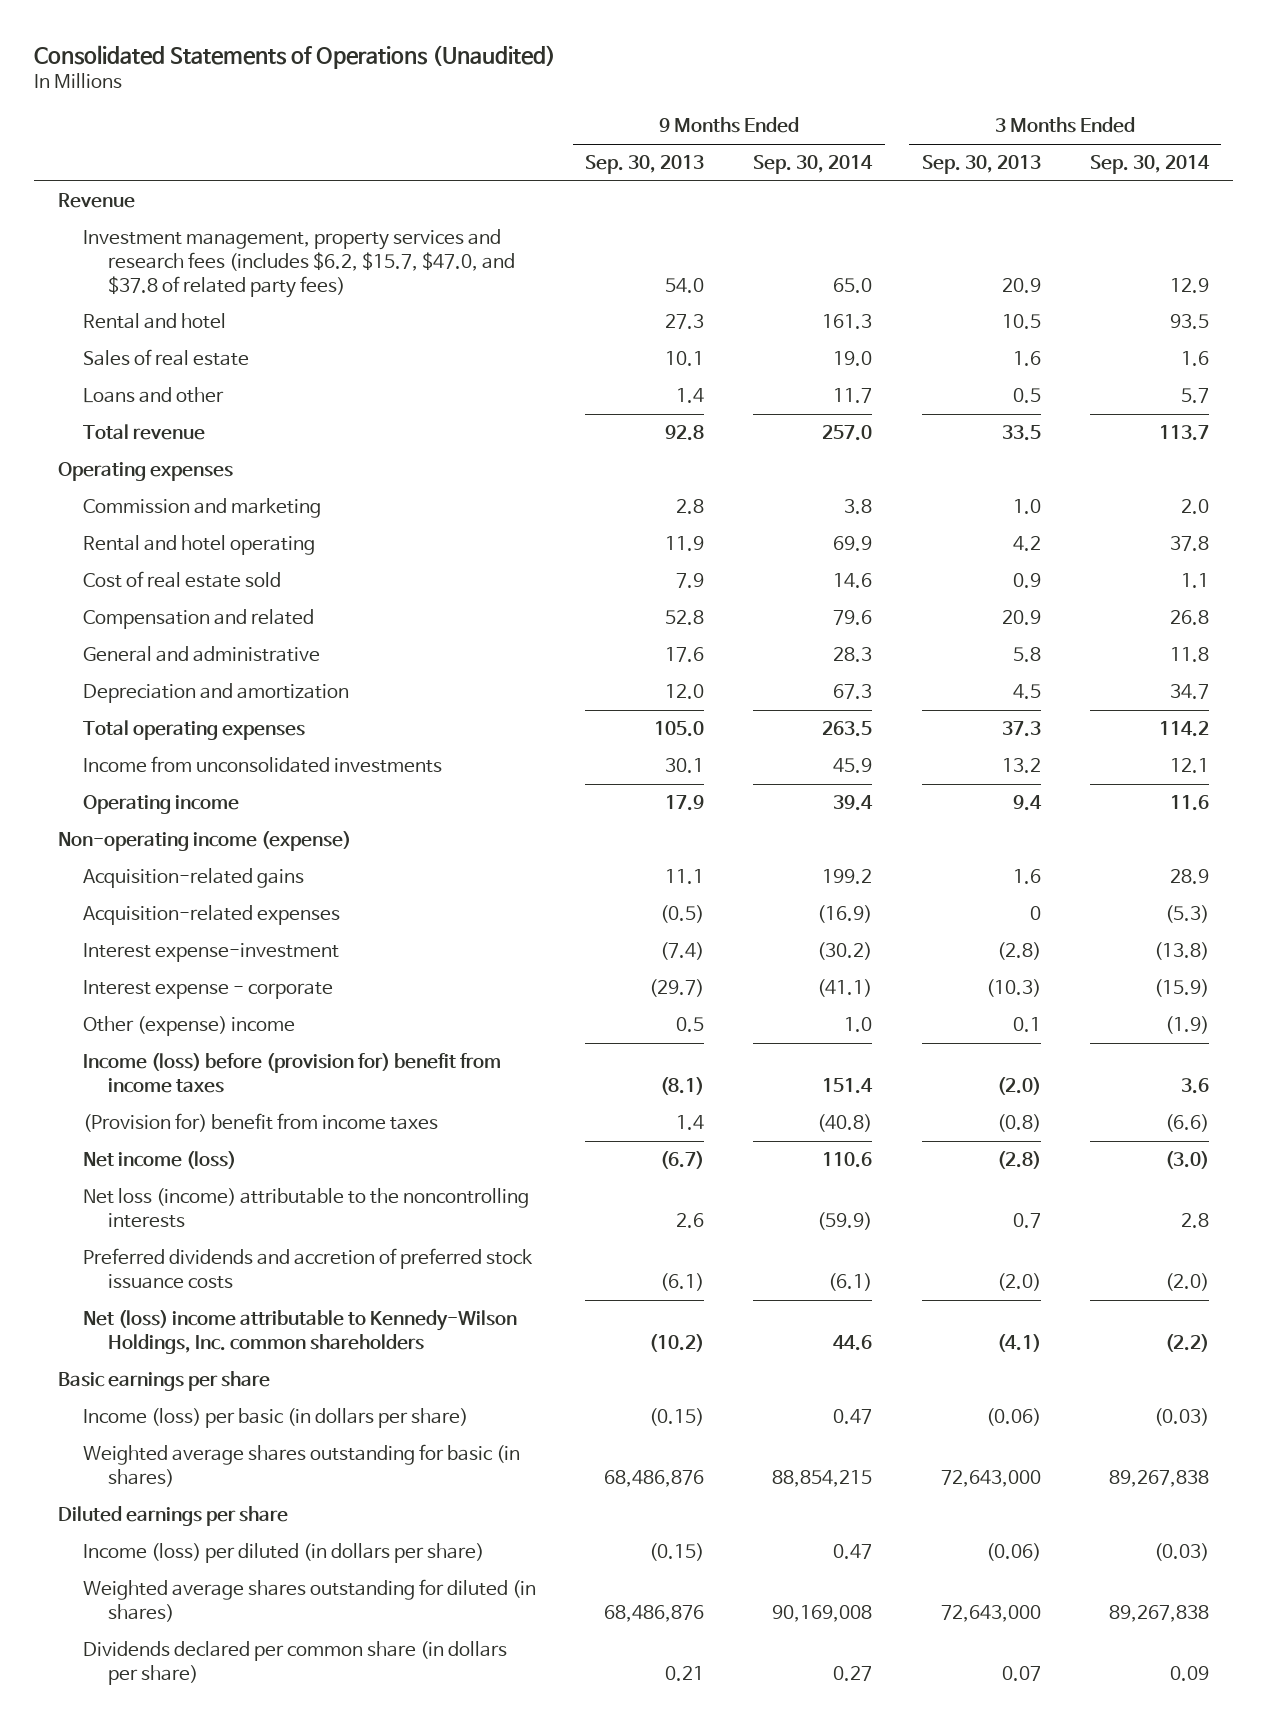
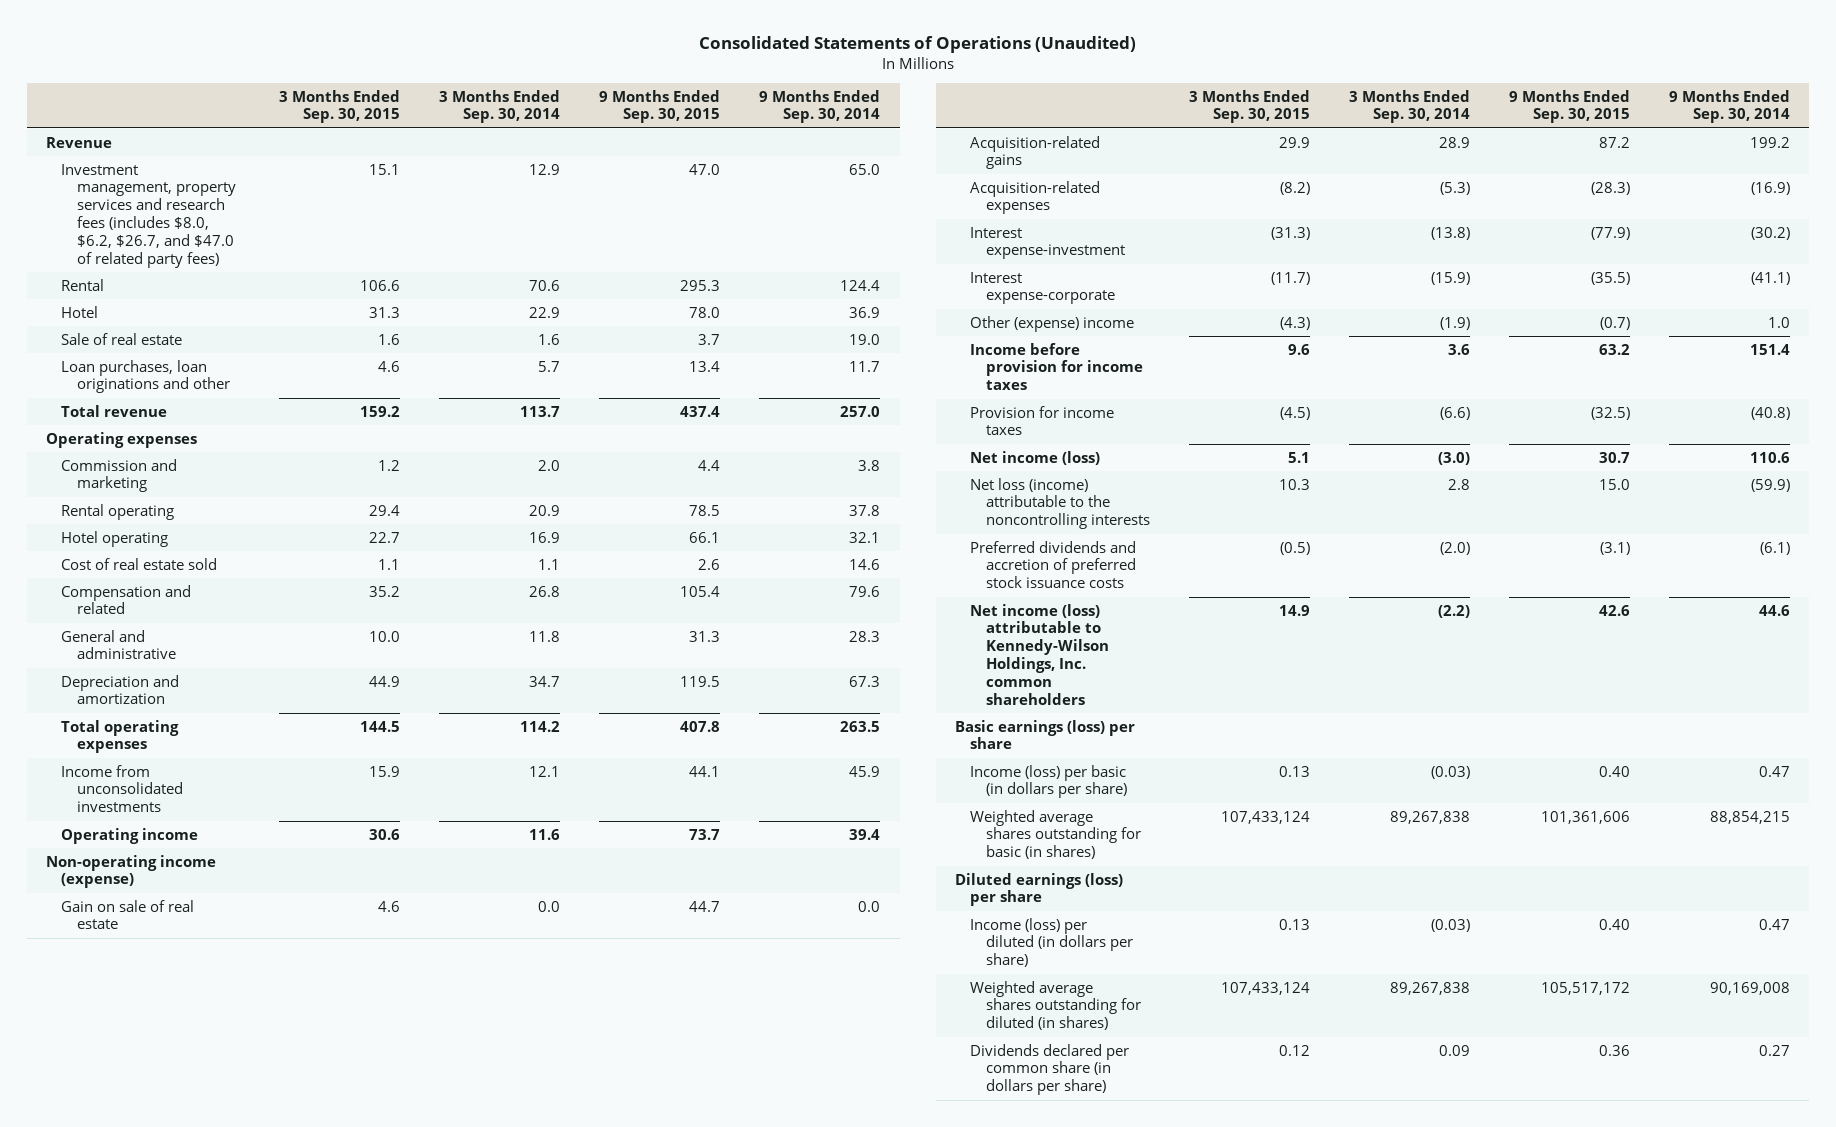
[585,155,705,175] Sep. 30, 2013 -> none
[921,155,1041,175] Sep. 30, 2013 -> none
none -> [279,89,401,124] 3 Months Ended Sep. 30, 2015
none -> [599,89,721,124] 9 Months Ended Sep. 30, 2015
[83,313,227,330] Rental and hotel -> none
[83,229,515,298] Investment management, property services and research fees (includes $6.2, $15.7, $47.0, and $37.8 of related party fees) -> [61,163,236,268] Investment management, property services and research fees (includes $8.0, $6.2, $26.7, and $47.0 of related party fees)
none -> [61,278,105,291] Rental
none -> [61,305,99,318] Hotel
[83,349,250,367] Sales of real estate -> [61,332,183,345] Sale of real estate
[83,387,225,404] Loans and other -> [61,359,230,394] Loan purchases, loan originations and other
[83,535,316,556] Rental and hotel operating -> [61,503,175,520] Rental operating
[833,536,873,552] 69.9 -> [849,504,881,516] 37.8
[1169,536,1209,552] 37.8 -> [529,504,561,516] 20.9
none -> [61,530,169,547] Hotel operating
none -> [61,899,195,930] Gain on sale of real estate
[83,980,334,1000] Interest expense - corporate -> [970,271,1115,305] Interest expense-corporate
[83,1053,502,1093] Income (loss) before (provision for) benefit from income taxes -> [970,342,1143,391] Income before provision for income taxes
[83,1113,439,1133] (Provision for) benefit from income taxes -> [970,405,1115,436] Provision for income taxes
[83,1310,518,1354] Net (loss) income attributable to Kennedy-Wilson Holdings, Inc. common shareholders -> [970,603,1109,705] Net income (loss) attributable to Kennedy-Wilson Holdings, Inc. common shareholders
[58,1371,271,1392] Basic earnings per share -> [955,719,1136,750] Basic earnings (loss) per share
[58,1506,289,1527] Diluted earnings per share -> [955,872,1124,907] Diluted earnings (loss) per share

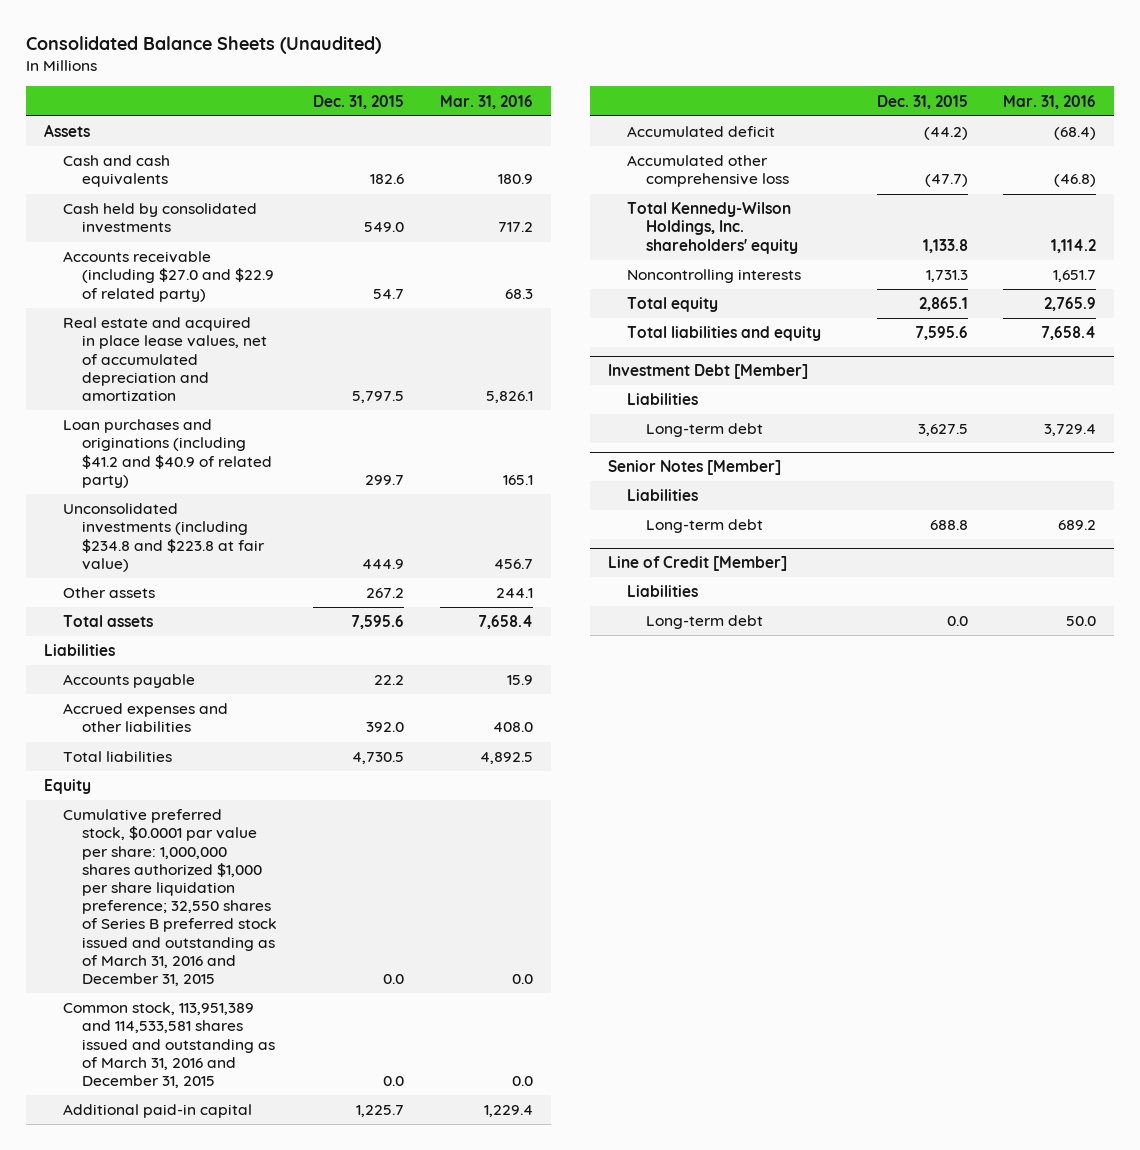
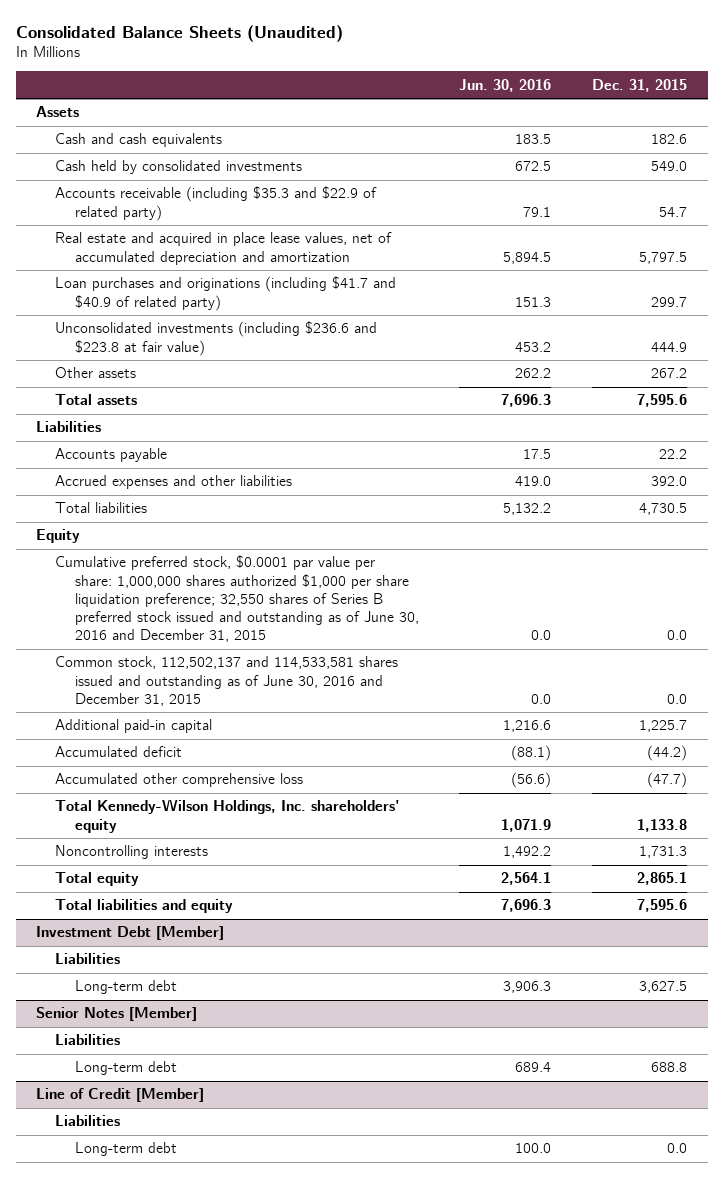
[439,94,533,109] Mar. 31, 2016 -> none
none -> [459,78,552,92] Jun. 30, 2016
[62,251,274,302] Accounts receivable (including $27.0 and $22.9 of related party) -> [55,186,378,221] Accounts receivable (including $35.3 and $22.9 of related party)
[62,419,272,488] Loan purchases and originations (including $41.2 and $40.9 of related party) -> [55,276,397,311] Loan purchases and originations (including $41.7 and $40.9 of related party)
[62,503,265,572] Unconsolidated investments (including $234.8 and $223.8 at fair value) -> [55,321,378,356] Unconsolidated investments (including $236.6 and $223.8 at fair value)
[62,809,277,986] Cumulative preferred stock, $0.0001 par value per share: 1,000,000 shares authorized $1,000 per share liquidation preference; 32,550 shares of Series B preferred stock issued and outstanding as of March 31, 2016 and December 31, 2015 -> [55,555,419,643] Cumulative preferred stock, $0.0001 par value per share: 1,000,000 shares authorized $1,000 per share liquidation preference; 32,550 shares of Series B preferred stock issued and outstanding as of June 30, 2016 and December 31, 2015
[62,1002,275,1088] Common stock, 113,951,389 and 114,533,581 shares issued and outstanding as of March 31, 2016 and December 31, 2015 -> [55,656,399,706] Common stock, 112,502,137 and 114,533,581 shares issued and outstanding as of June 30, 2016 and December 31, 2015

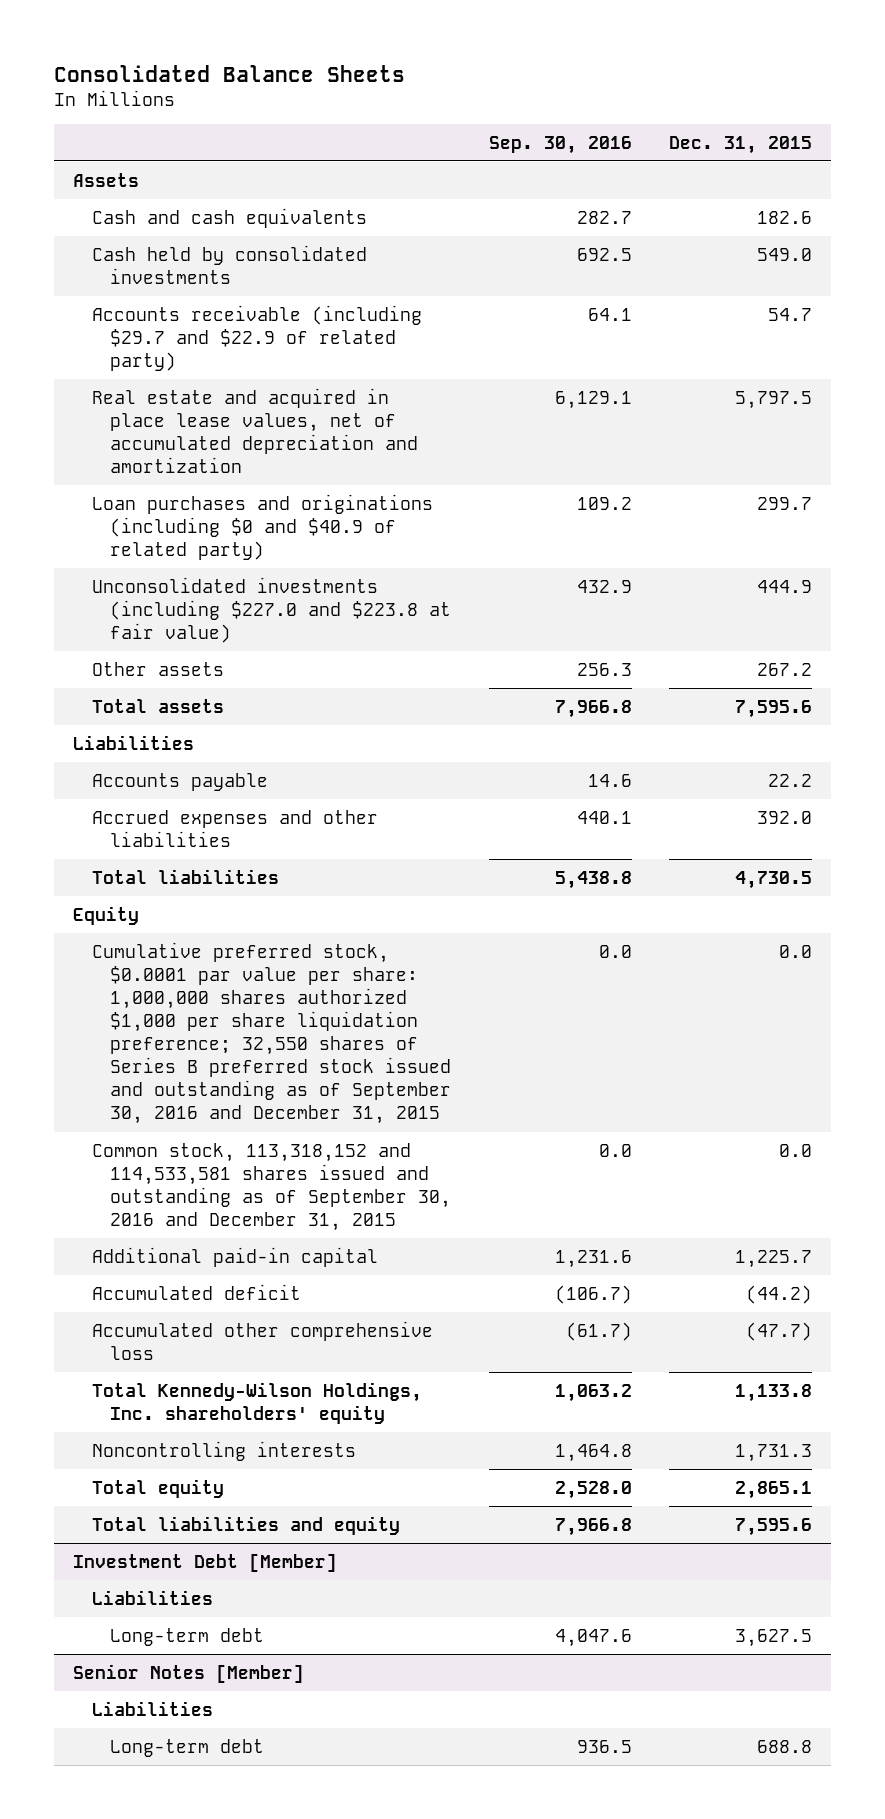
[15,24,343,42] Consolidated Balance Sheets (Unaudited) -> [54,64,406,82] Consolidated Balance Sheets
[459,78,552,92] Jun. 30, 2016 -> none
none -> [488,135,632,154] Sep. 30, 2016
[55,186,378,221] Accounts receivable (including $35.3 and $22.9 of related party) -> [91,304,422,371] Accounts receivable (including $29.7 and $22.9 of related party)
[55,276,397,311] Loan purchases and originations (including $41.7 and $40.9 of related party) -> [91,493,433,560] Loan purchases and originations (including $0 and $40.9 of related party)
[55,321,378,356] Unconsolidated investments (including $236.6 and $223.8 at fair value) -> [91,576,452,643] Unconsolidated investments (including $227.0 and $223.8 at fair value)
[55,555,419,643] Cumulative preferred stock, $0.0001 par value per share: 1,000,000 shares authorized $1,000 per share liquidation preference; 32,550 shares of Series B preferred stock issued and outstanding as of June 30, 2016 and December 31, 2015 -> [91,941,452,1125] Cumulative preferred stock, $0.0001 par value per share: 1,000,000 shares authorized $1,000 per share liquidation preference; 32,550 shares of Series B preferred stock issued and outstanding as of September 30, 2016 and December 31, 2015
[55,656,399,706] Common stock, 112,502,137 and 114,533,581 shares issued and outstanding as of June 30, 2016 and December 31, 2015 -> [91,1142,452,1232] Common stock, 113,318,152 and 114,533,581 shares issued and outstanding as of September 30, 2016 and December 31, 2015
[35,1088,204,1103] Line of Credit [Member] -> none
[55,1115,121,1127] Liabilities -> none
[74,1142,177,1157] Long-term debt -> none

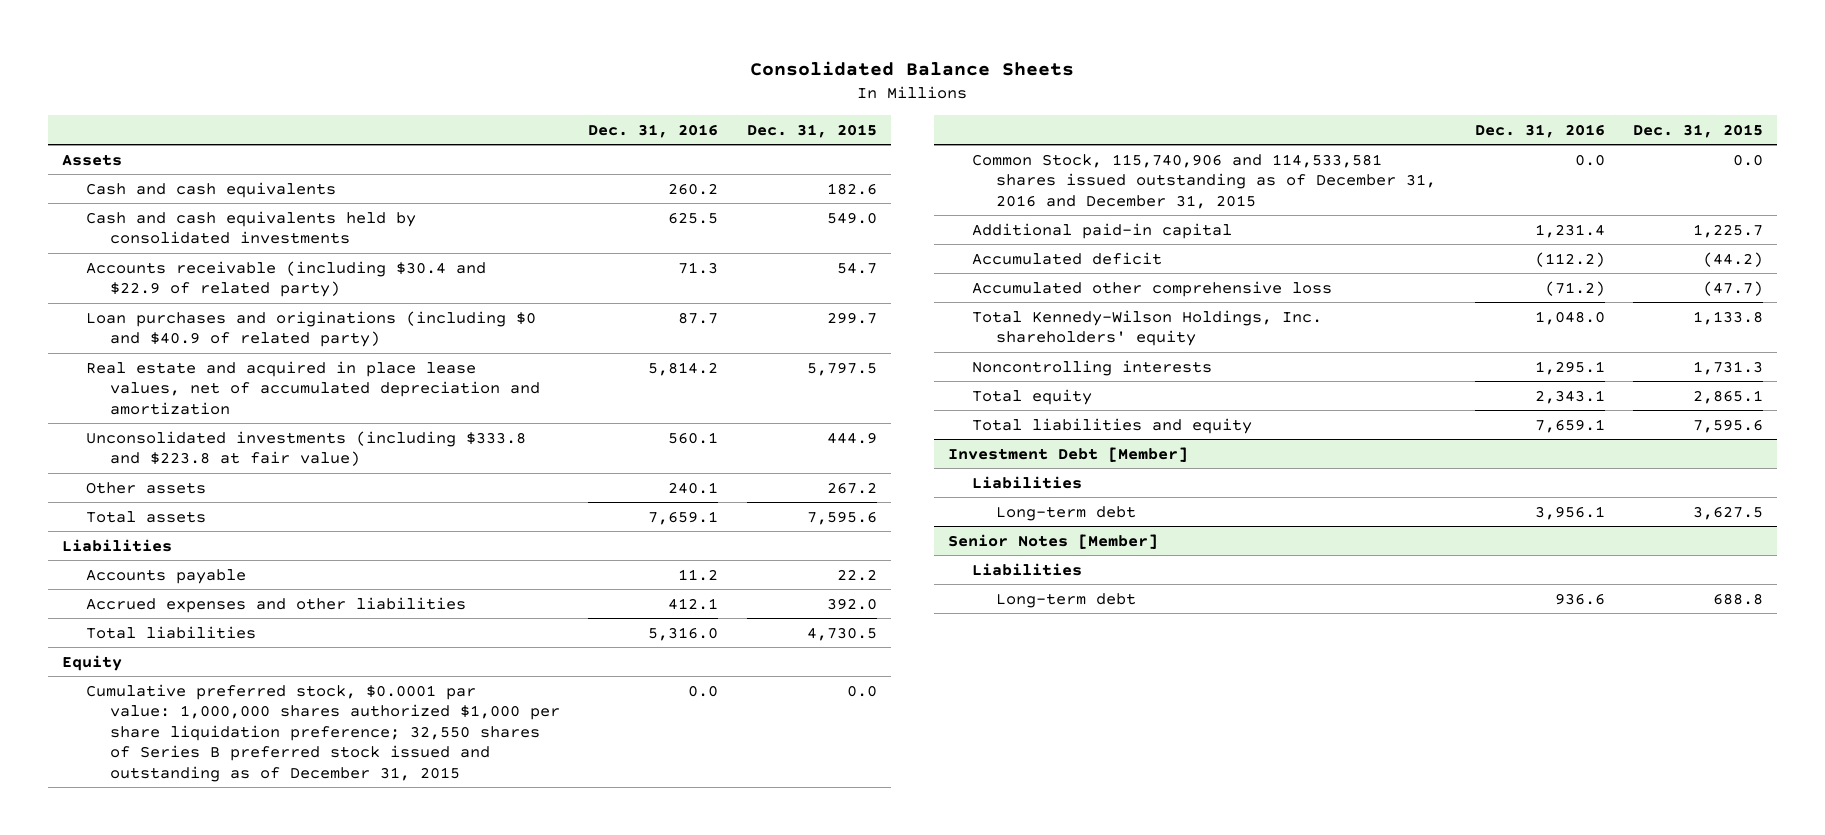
[488,135,632,154] Sep. 30, 2016 -> none
none -> [588,123,719,138] Dec. 31, 2016
[91,244,367,284] Cash held by consolidated investments -> [86,210,417,245] Cash and cash equivalents held by consolidated investments
[91,304,422,371] Accounts receivable (including $29.7 and $22.9 of related party) -> [86,260,487,298] Accounts receivable (including $30.4 and $22.9 of related party)
[91,387,419,474] Real estate and acquired in place lease values, net of accumulated depreciation and amortization -> [86,360,541,415] Real estate and acquired in place lease values, net of accumulated depreciation and amortization
[91,576,452,643] Unconsolidated investments (including $227.0 and $223.8 at fair value) -> [86,430,527,467] Unconsolidated investments (including $333.8 and $223.8 at fair value)
[91,941,452,1125] Cumulative preferred stock, $0.0001 par value per share: 1,000,000 shares authorized $1,000 per share liquidation preference; 32,550 shares of Series B preferred stock issued and outstanding as of September 30, 2016 and December 31, 2015 -> [86,683,561,782] Cumulative preferred stock, $0.0001 par value: 1,000,000 shares authorized $1,000 per share liquidation preference; 32,550 shares of Series B preferred stock issued and outstanding as of December 31, 2015
[91,1142,452,1232] Common stock, 113,318,152 and 114,533,581 shares issued and outstanding as of September 30, 2016 and December 31, 2015 -> [972,153,1437,209] Common Stock, 115,740,906 and 114,533,581 shares issued outstanding as of December 31, 2016 and December 31, 2015

